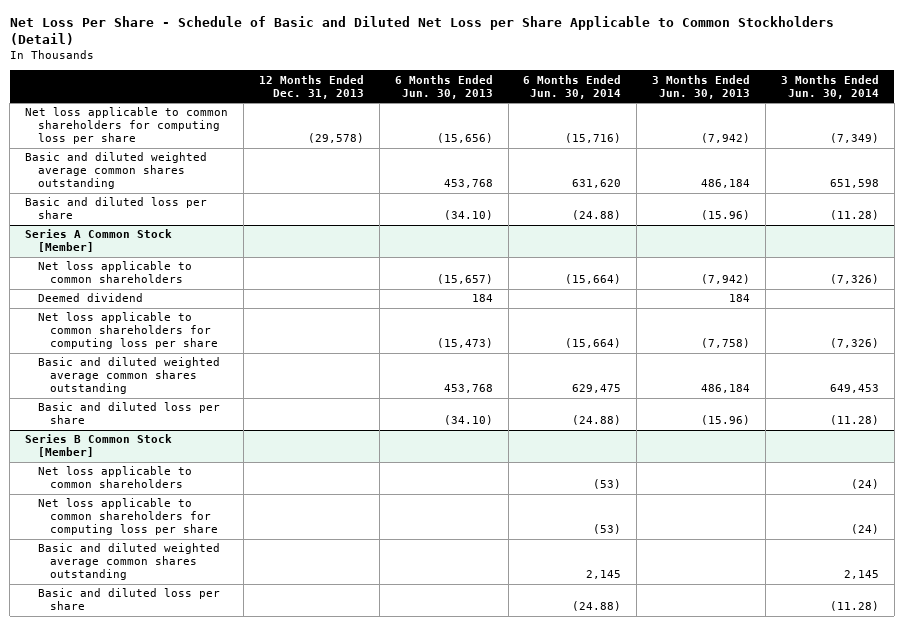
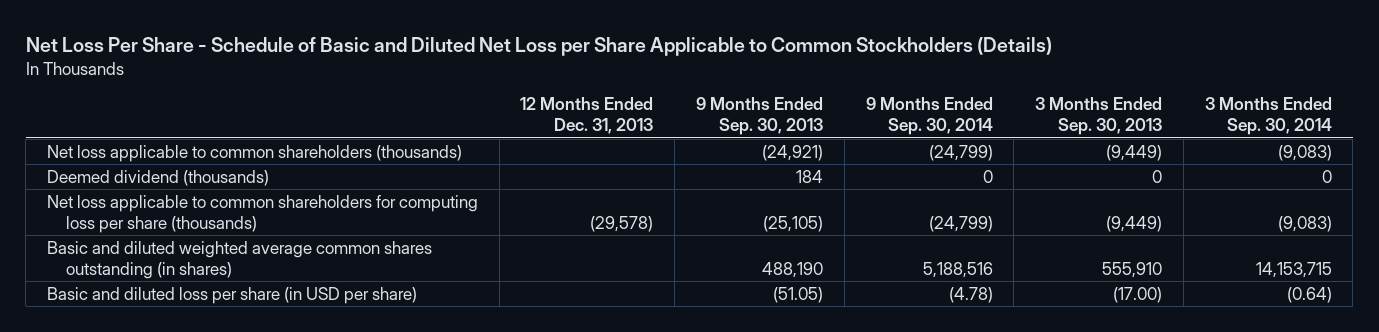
[9,15,834,46] Net Loss Per Share - Schedule of Basic and Diluted Net Loss per Share Applicable to Common Stockholders (Detail) -> [25,36,1052,56] Net Loss Per Share - Schedule of Basic and Diluted Net Loss per Share Applicable to Common Stockholders (Details)
[394,74,493,99] 6 Months Ended Jun. 30, 2013 -> none
[523,74,622,99] 6 Months Ended Jun. 30, 2014 -> none
[652,74,751,99] 3 Months Ended Jun. 30, 2013 -> none
[780,74,879,99] 3 Months Ended Jun. 30, 2014 -> none
none -> [696,97,824,136] 9 Months Ended Sep. 30, 2013
none -> [865,97,993,136] 9 Months Ended Sep. 30, 2014
none -> [1035,97,1163,136] 3 Months Ended Sep. 30, 2013
none -> [1204,97,1332,136] 3 Months Ended Sep. 30, 2014
[25,229,173,253] Series A Common Stock [Member] -> none
[37,261,192,284] Net loss applicable to common shareholders -> none
[37,293,143,303] Deemed dividend -> none
[37,312,219,350] Net loss applicable to common shareholders for computing loss per share -> none
[37,357,220,395] Basic and diluted weighted average common shares outstanding -> none
[37,402,220,425] Basic and diluted loss per share -> none
[25,434,173,458] Series B Common Stock [Member] -> none
[37,466,192,489] Net loss applicable to common shareholders -> none
[37,498,219,536] Net loss applicable to common shareholders for computing loss per share -> none
[37,543,220,581] Basic and diluted weighted average common shares outstanding -> none
[37,588,220,611] Basic and diluted loss per share -> none
none -> [46,144,462,162] Net loss applicable to common shareholders (thousands)
none -> [46,169,269,186] Deemed dividend (thousands)
[25,107,229,145] Net loss applicable to common shareholders for computing loss per share -> [46,194,478,233] Net loss applicable to common shareholders for computing loss per share (thousands)
[25,152,208,190] Basic and diluted weighted average common shares outstanding -> [46,240,432,279] Basic and diluted weighted average common shares outstanding (in shares)
[25,197,208,220] Basic and diluted loss per share -> [46,286,417,304] Basic and diluted loss per share (in USD per share)

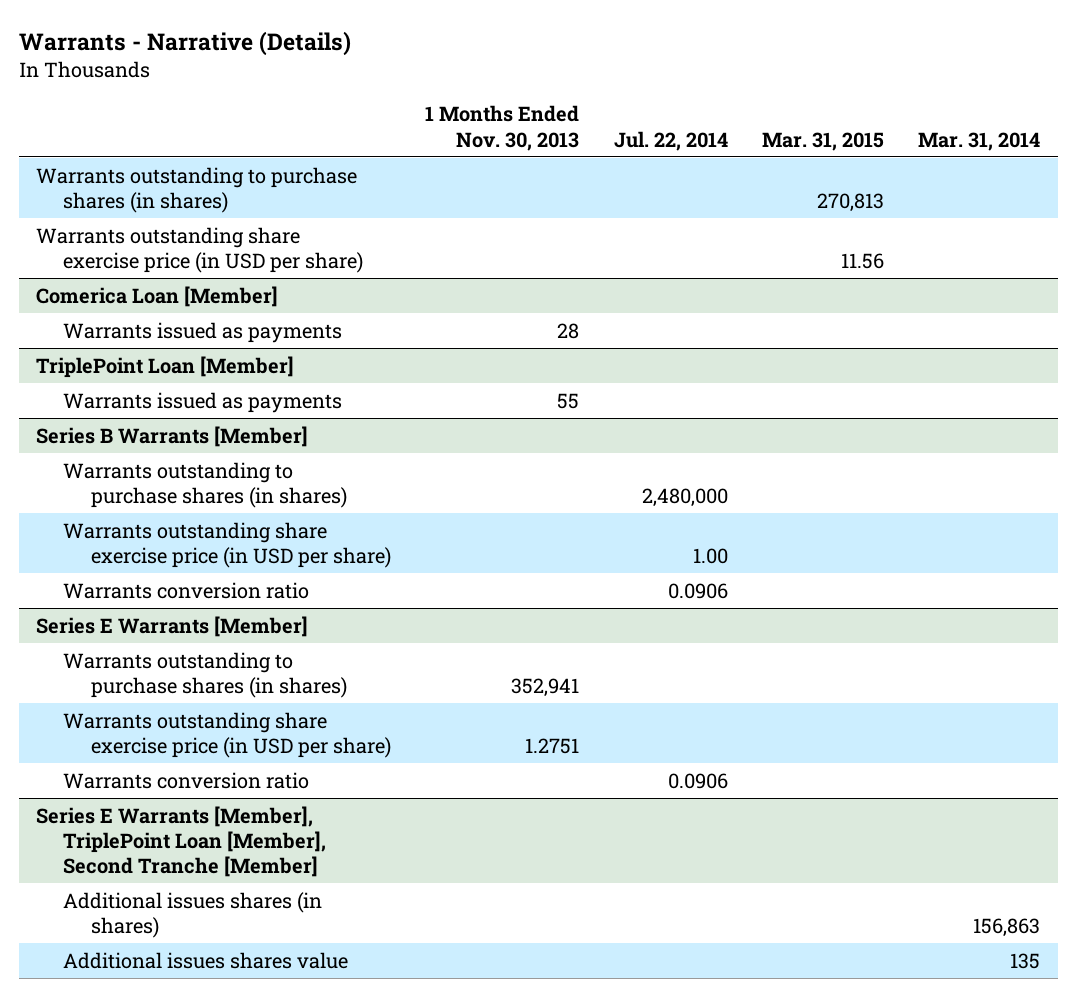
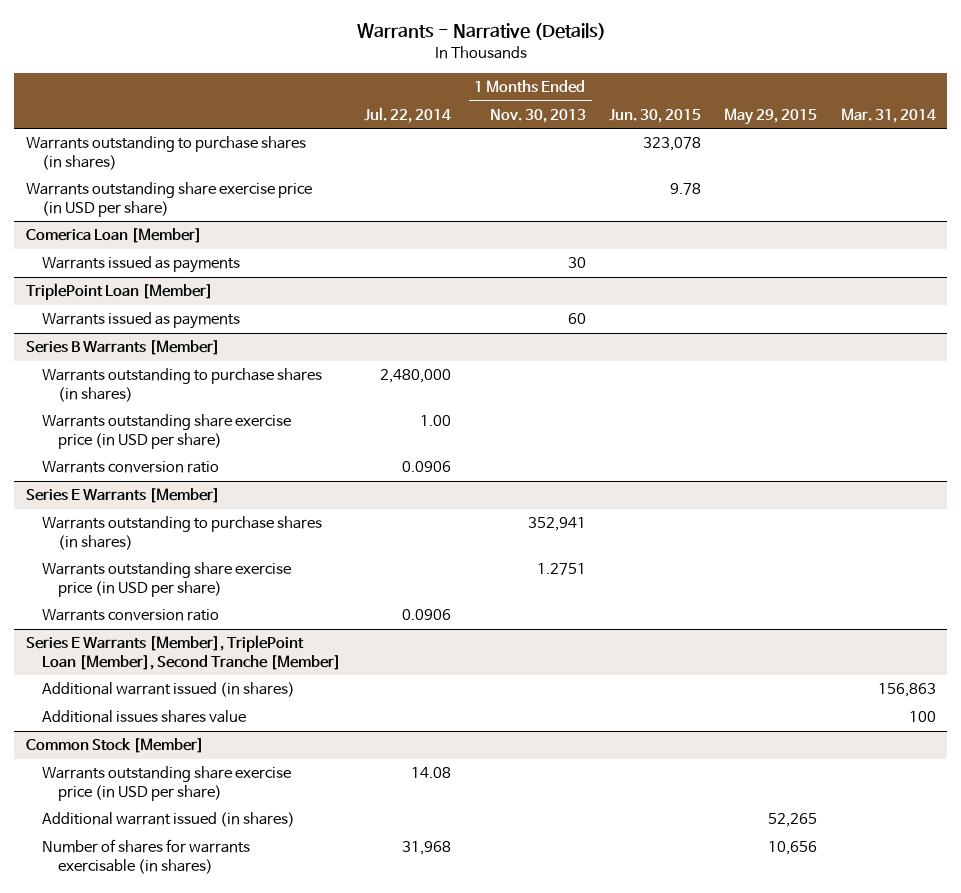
[761,131,884,151] Mar. 31, 2015 -> none
none -> [609,108,702,123] Jun. 30, 2015
none -> [724,107,818,125] May 29, 2015
[557,322,580,339] 28 -> [567,257,586,269] 30
[557,392,580,409] 55 -> [567,313,586,325] 60
[63,891,323,938] Additional issues shares (in shares) -> [41,682,295,698] Additional warrant issued (in shares)
[1010,952,1041,969] 135 -> [908,711,936,723] 100
none -> [25,738,204,754] Common Stock [Member]
none -> [41,766,291,801] Warrants outstanding share exercise price (in USD per share)
none -> [41,812,295,828] Additional warrant issued (in shares)
none -> [41,839,250,874] Number of shares for warrants exercisable (in shares)

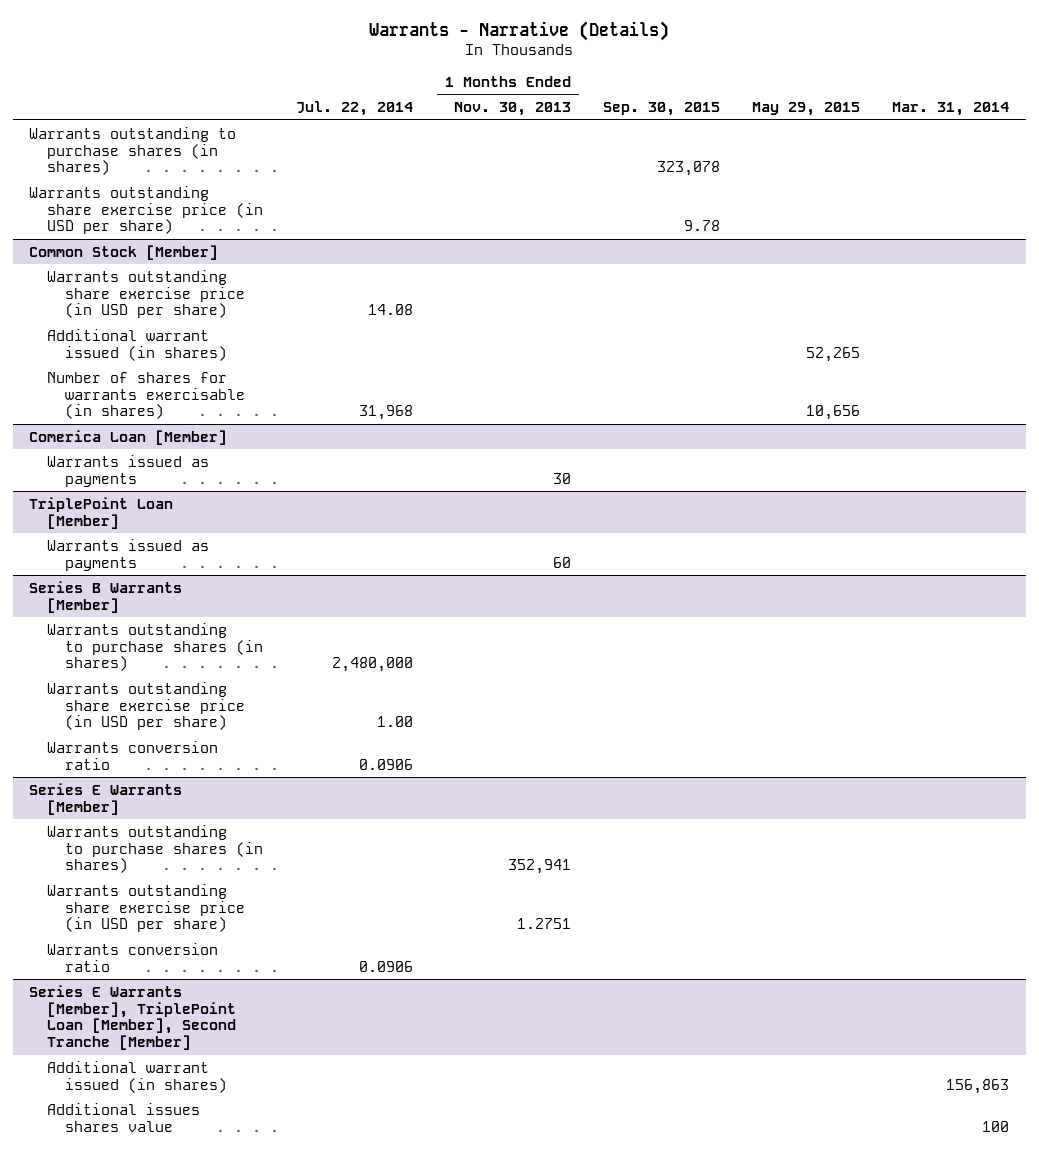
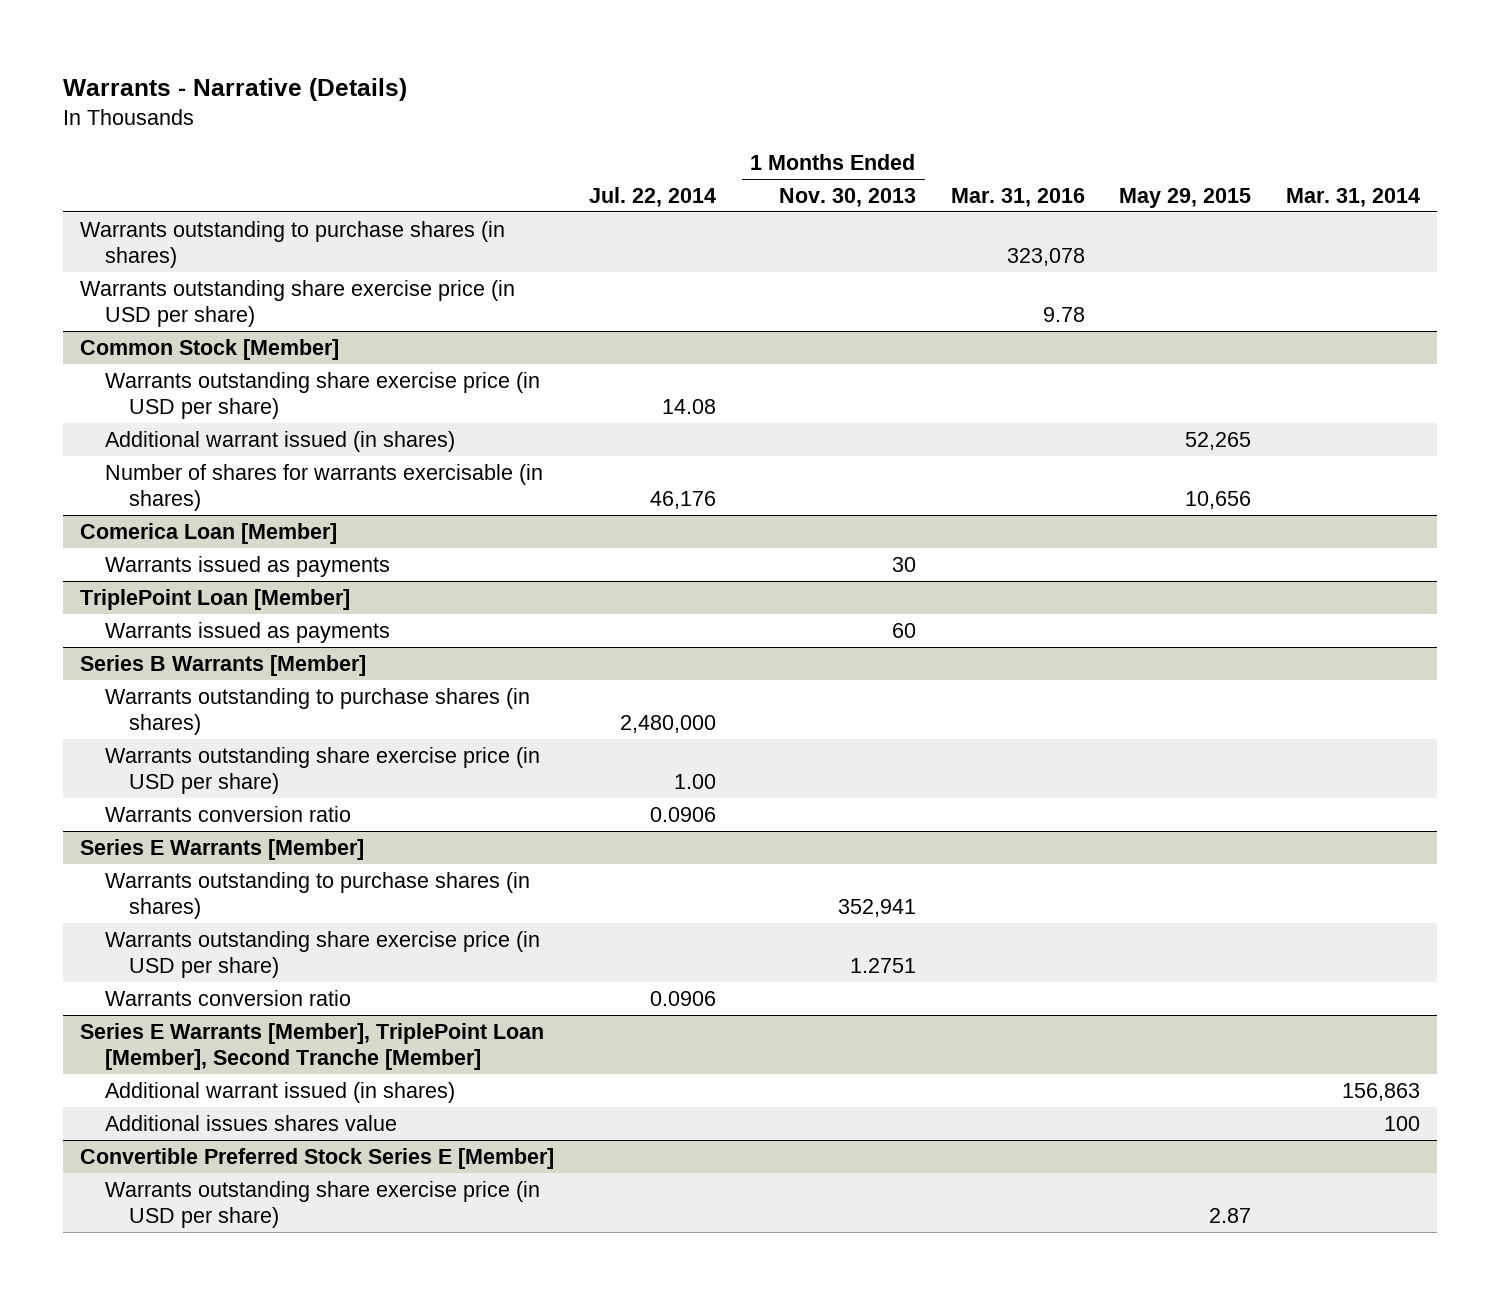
[603,102,721,117] Sep. 30, 2015 -> none
none -> [950,187,1085,207] Mar. 31, 2016
[358,405,413,421] 31,968 -> [650,490,717,509] 46,176
none -> [80,1147,555,1169] Convertible Preferred Stock Series E [Member]
none -> [104,1180,540,1228] Warrants outstanding share exercise price (in USD per share)

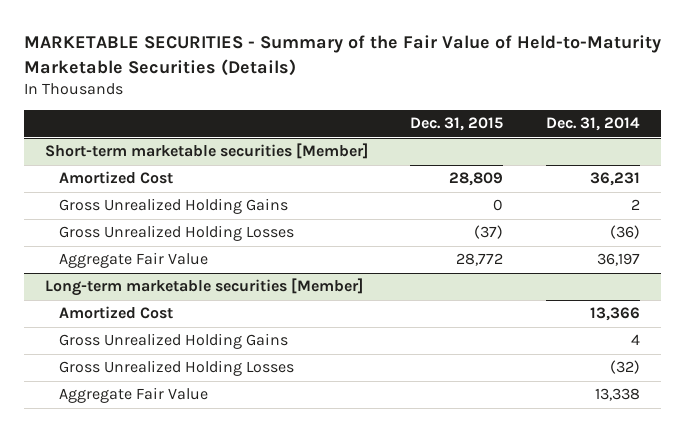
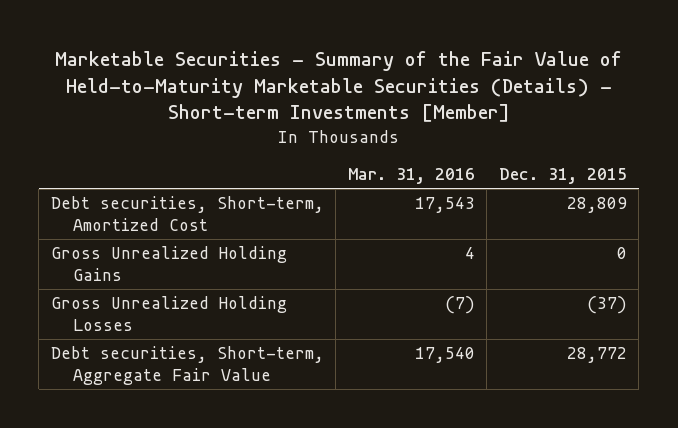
[23,35,661,76] MARKETABLE SECURITIES - Summary of the Fair Value of Held-to-Maturity Marketable Securities (Details) -> [54,50,622,123] Marketable Securities - Summary of the Fair Value of Held-to-Maturity Marketable Securities (Details) - Short-term Investments [Member]
[545,117,640,132] Dec. 31, 2014 -> none
none -> [347,168,475,185] Mar. 31, 2016
[44,143,368,160] Short-term marketable securities [Member] -> none
[58,171,173,185] Amortized Cost -> [50,196,324,231] Debt securities, Short-term, Amortized Cost
[44,278,363,297] Long-term marketable securities [Member] -> none
[58,306,173,320] Amortized Cost -> none
[58,333,288,350] Gross Unrealized Holding Gains -> none
[58,360,294,377] Gross Unrealized Holding Losses -> none
[58,387,208,404] Aggregate Fair Value -> none
[58,252,208,269] Aggregate Fair Value -> [50,346,324,385] Debt securities, Short-term, Aggregate Fair Value

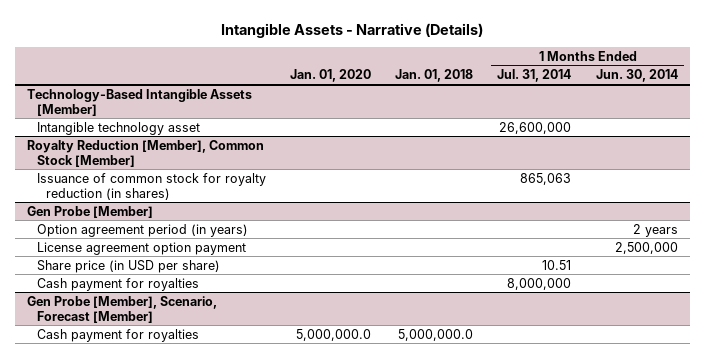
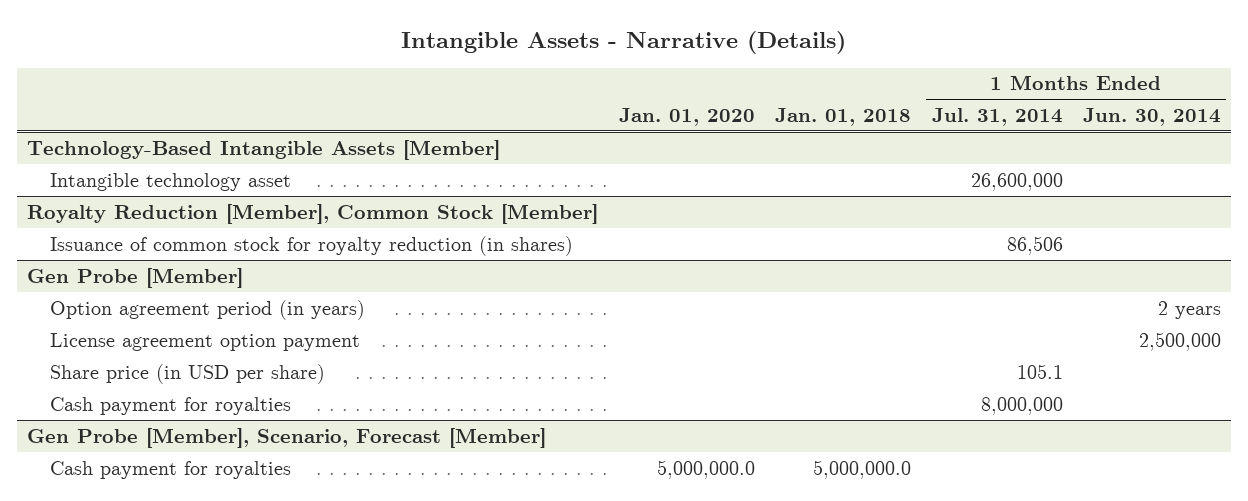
[520,172,572,185] 865,063 -> [1006,235,1063,255] 86,506
[542,259,572,270] 10.51 -> [1016,363,1063,379] 105.1

